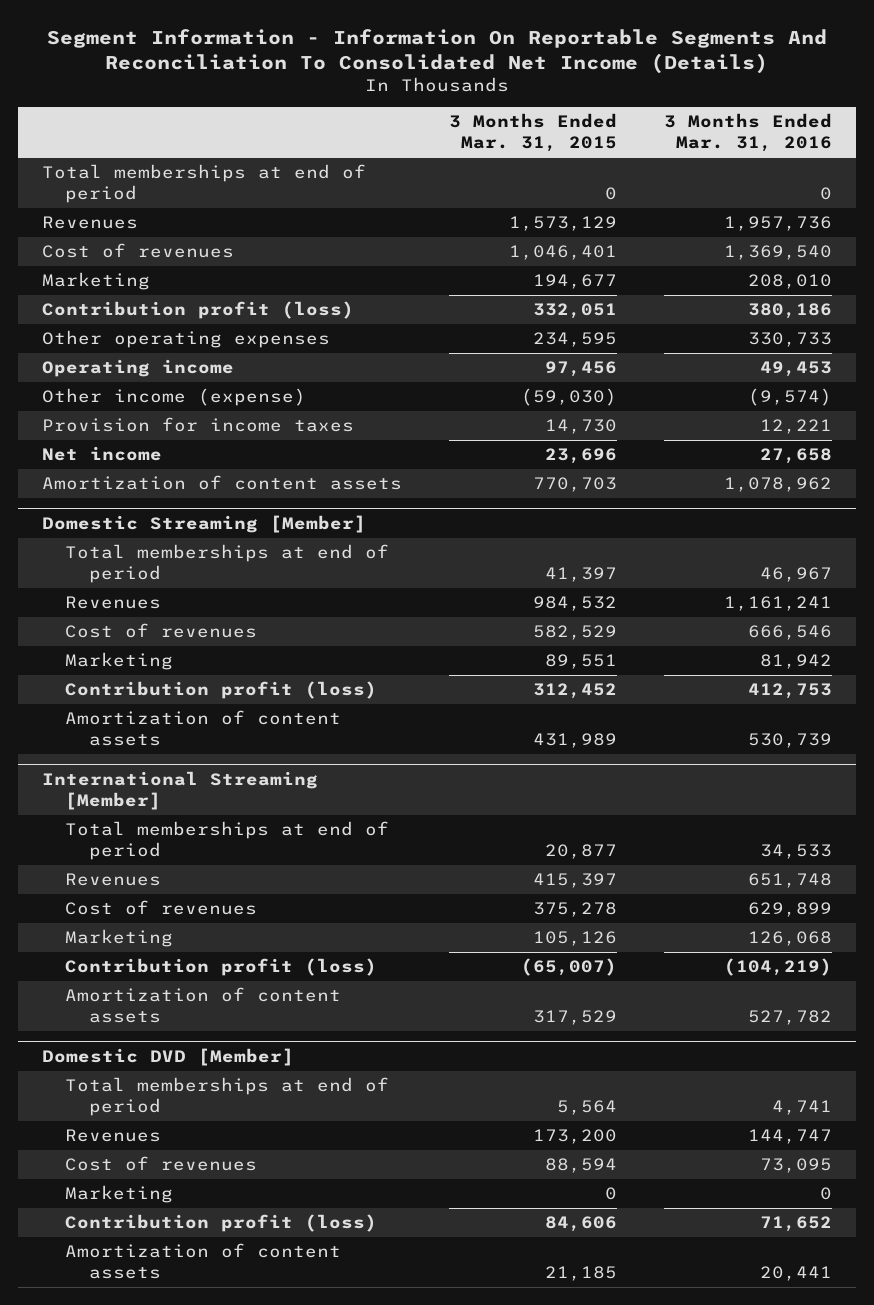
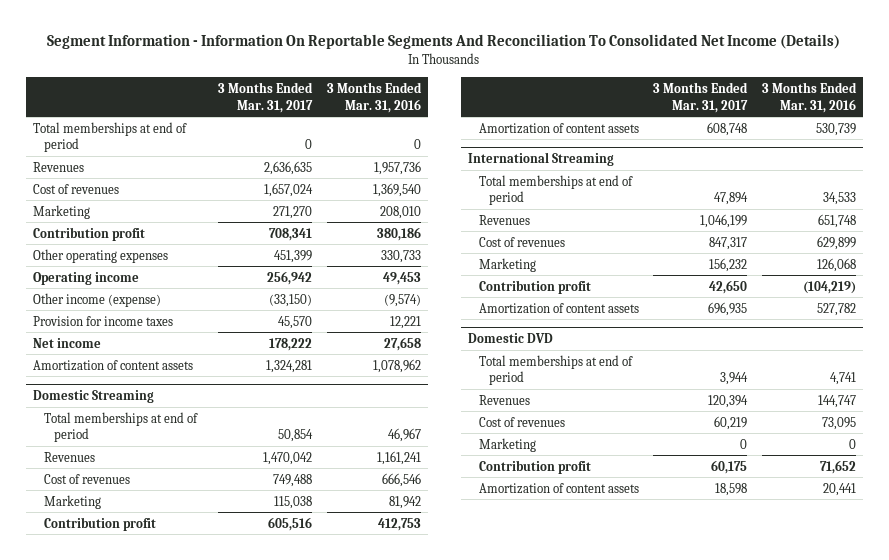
[449,113,618,153] 3 Months Ended Mar. 31, 2015 -> none
none -> [218,81,314,113] 3 Months Ended Mar. 31, 2017
[41,301,354,320] Contribution profit (loss) -> [33,226,146,241] Contribution profit
[41,514,366,533] Domestic Streaming [Member] -> [33,389,155,403] Domestic Streaming
[65,681,378,700] Contribution profit (loss) -> [43,516,156,531] Contribution profit
[41,770,318,810] International Streaming [Member] -> [468,151,615,166] International Streaming
[65,958,378,977] Contribution profit (loss) -> [478,279,591,294] Contribution profit
[41,1047,294,1066] Domestic DVD [Member] -> [468,332,554,343] Domestic DVD
[65,1214,378,1233] Contribution profit (loss) -> [478,459,591,474] Contribution profit

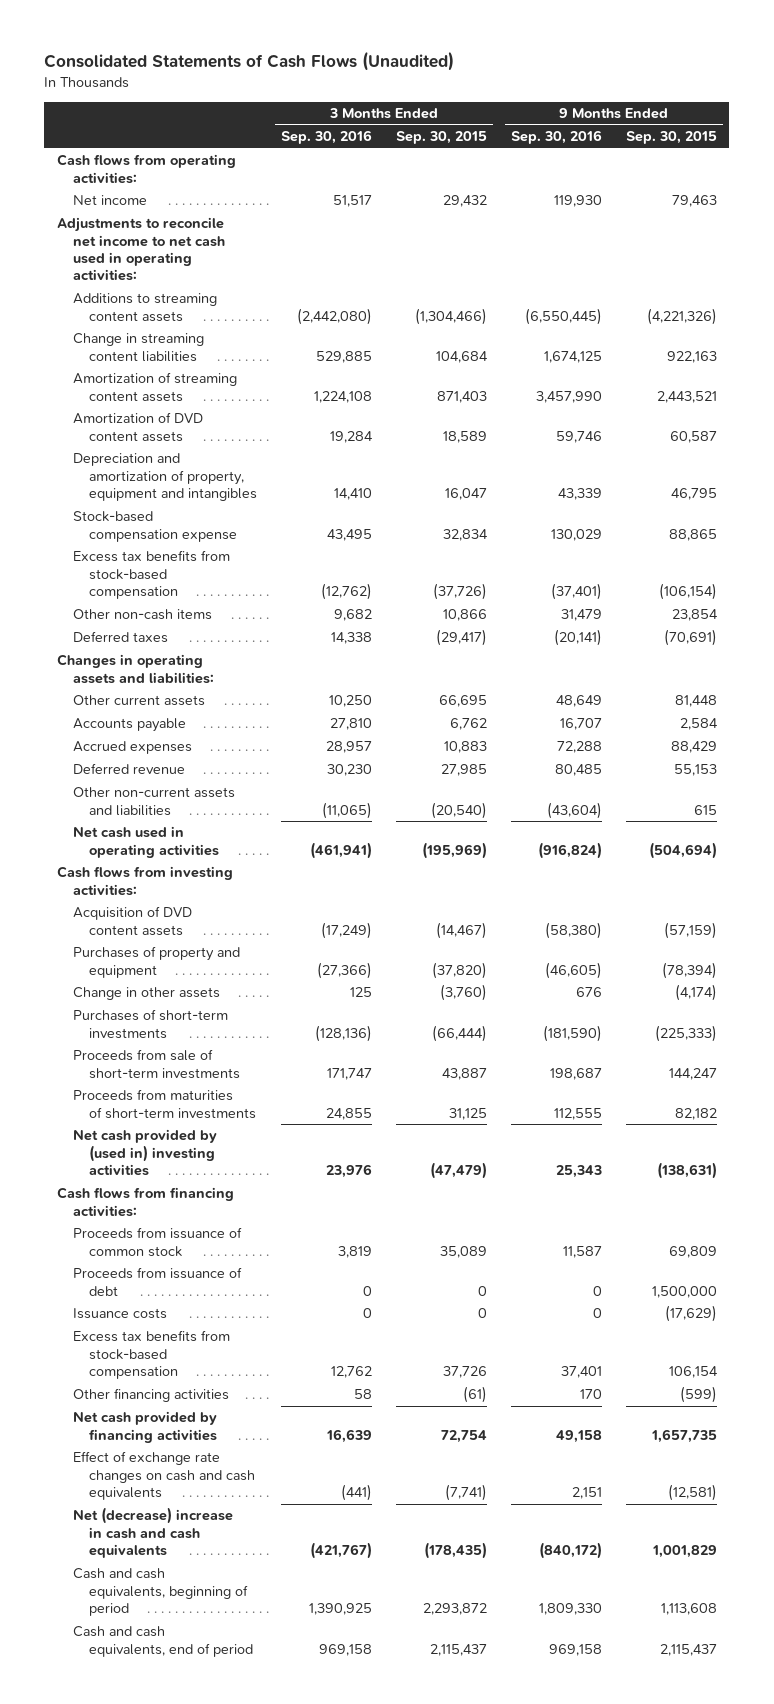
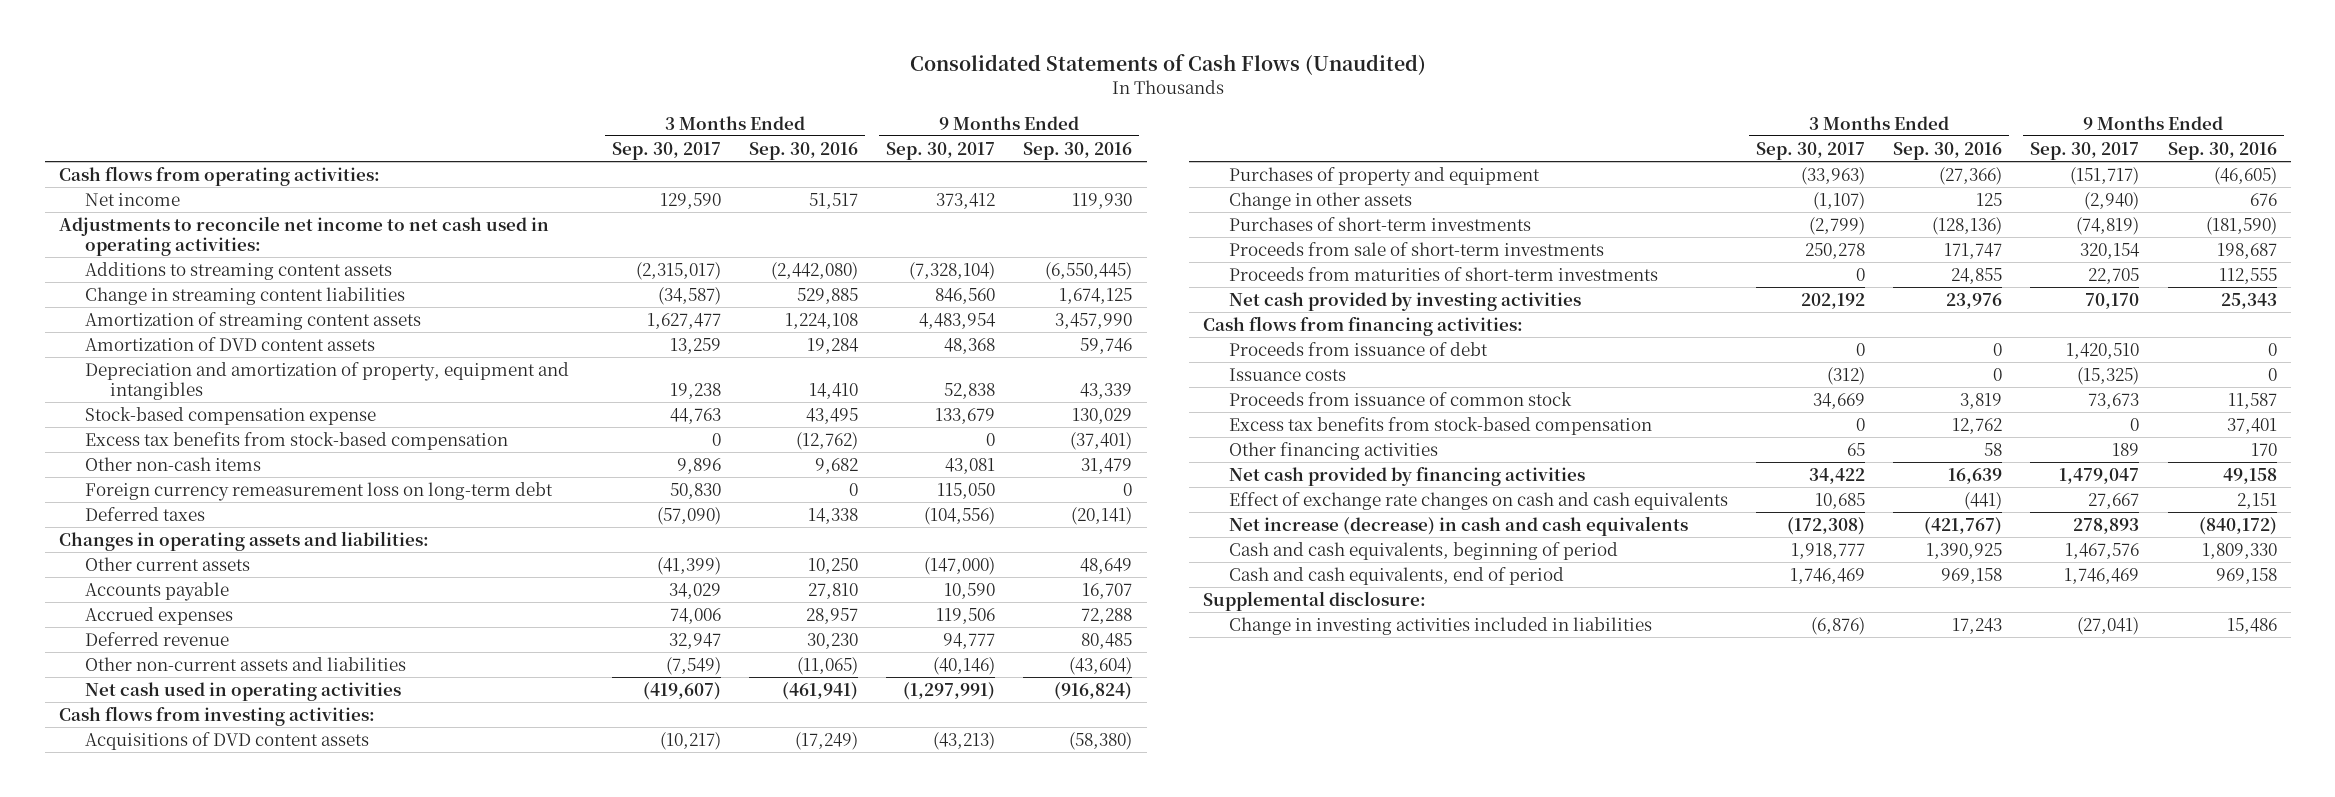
[395,131,487,145] Sep. 30, 2015 -> none
[626,131,718,145] Sep. 30, 2015 -> none
none -> [611,141,721,160] Sep. 30, 2017
none -> [886,141,996,160] Sep. 30, 2017
none -> [84,481,553,501] Foreign currency remeasurement loss on long-term debt
[72,906,192,936] Acquisition of DVD content assets -> [84,731,369,750] Acquisitions of DVD content assets
[72,1129,217,1177] Net cash provided by (used in) investing activities -> [1228,291,1581,311] Net cash provided by investing activities
[72,1227,242,1257] Proceeds from issuance of common stock -> [1228,391,1572,406] Proceeds from issuance of common stock
[72,1507,233,1559] Net (decrease) increase in cash and cash equivalents -> [1228,515,1688,536] Net increase (decrease) in cash and cash equivalents
none -> [1202,590,1426,611] Supplemental disclosure:
none -> [1228,616,1652,635] Change in investing activities included in liabilities

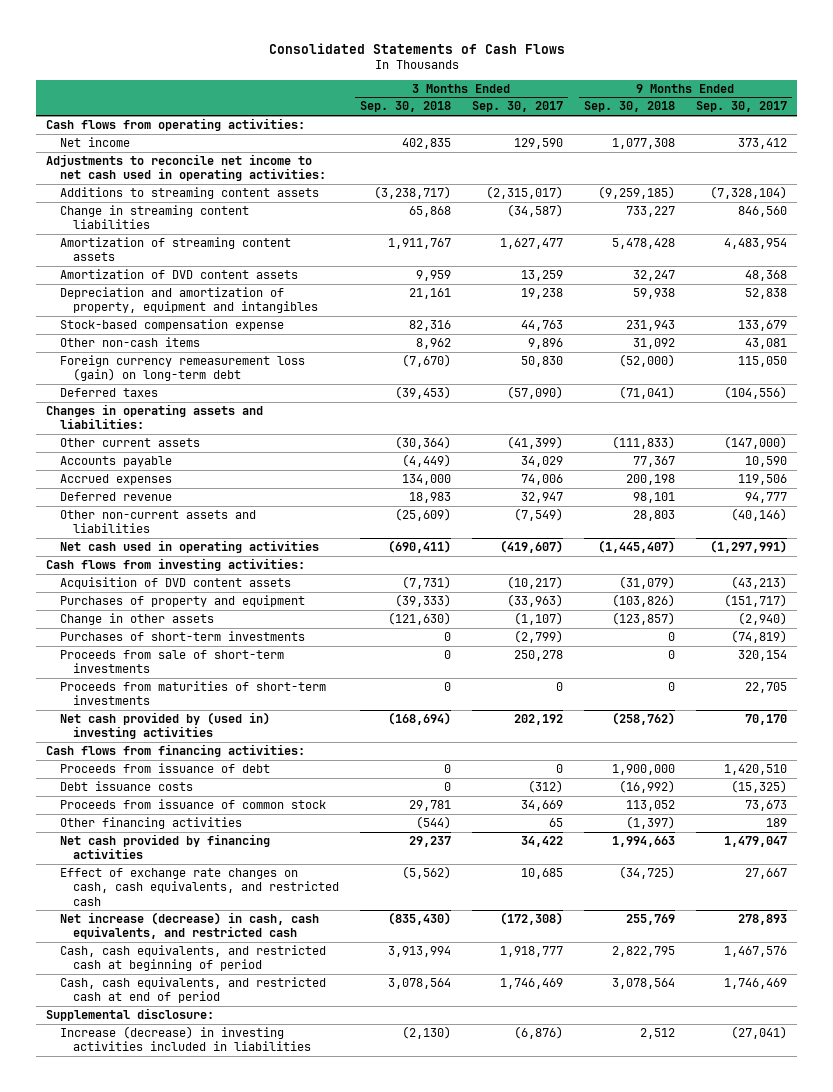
[909,53,1426,75] Consolidated Statements of Cash Flows (Unaudited) -> [268,42,565,54] Consolidated Statements of Cash Flows
[748,141,858,160] Sep. 30, 2016 -> none
[1023,141,1133,160] Sep. 30, 2016 -> none
none -> [359,101,451,113] Sep. 30, 2018
none -> [583,101,675,113] Sep. 30, 2018
[84,431,508,450] Excess tax benefits from stock-based compensation -> none
[84,481,553,501] Foreign currency remeasurement loss on long-term debt -> [59,354,305,382] Foreign currency remeasurement loss (gain) on long-term debt
[84,731,369,750] Acquisitions of DVD content assets -> [59,576,291,589] Acquisition of DVD content assets
[1228,291,1581,311] Net cash provided by investing activities -> [59,711,270,740] Net cash provided by (used in) investing activities
[1228,367,1346,381] Issuance costs -> [59,780,193,791] Debt issuance costs
[1228,416,1652,435] Excess tax benefits from stock-based compensation -> none
[1228,491,1728,510] Effect of exchange rate changes on cash and cash equivalents -> [59,867,339,906] Effect of exchange rate changes on cash, cash equivalents, and restricted cash
[1228,515,1688,536] Net increase (decrease) in cash and cash equivalents -> [59,911,319,940] Net increase (decrease) in cash, cash equivalents, and restricted cash
[1228,541,1618,560] Cash and cash equivalents, beginning of period -> [59,944,326,972] Cash, cash equivalents, and restricted cash at beginning of period
[1228,566,1564,585] Cash and cash equivalents, end of period -> [59,976,326,1004] Cash, cash equivalents, and restricted cash at end of period
[1228,616,1652,635] Change in investing activities included in liabilities -> [59,1025,311,1052] Increase (decrease) in investing activities included in liabilities

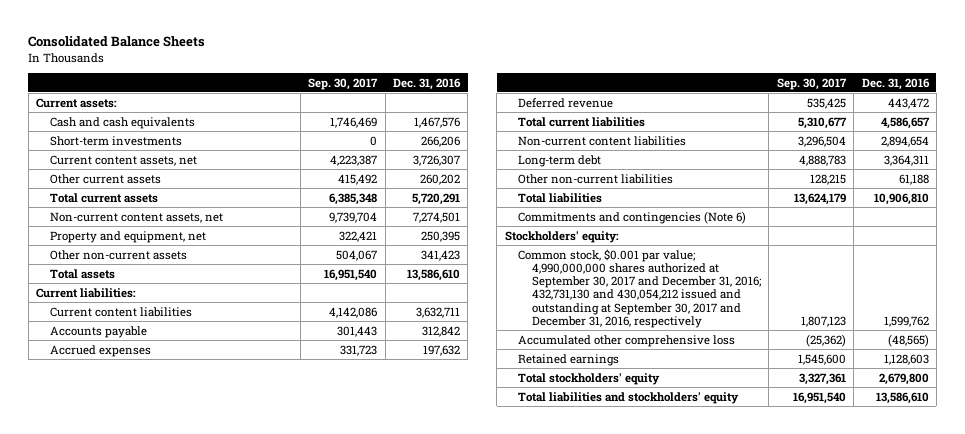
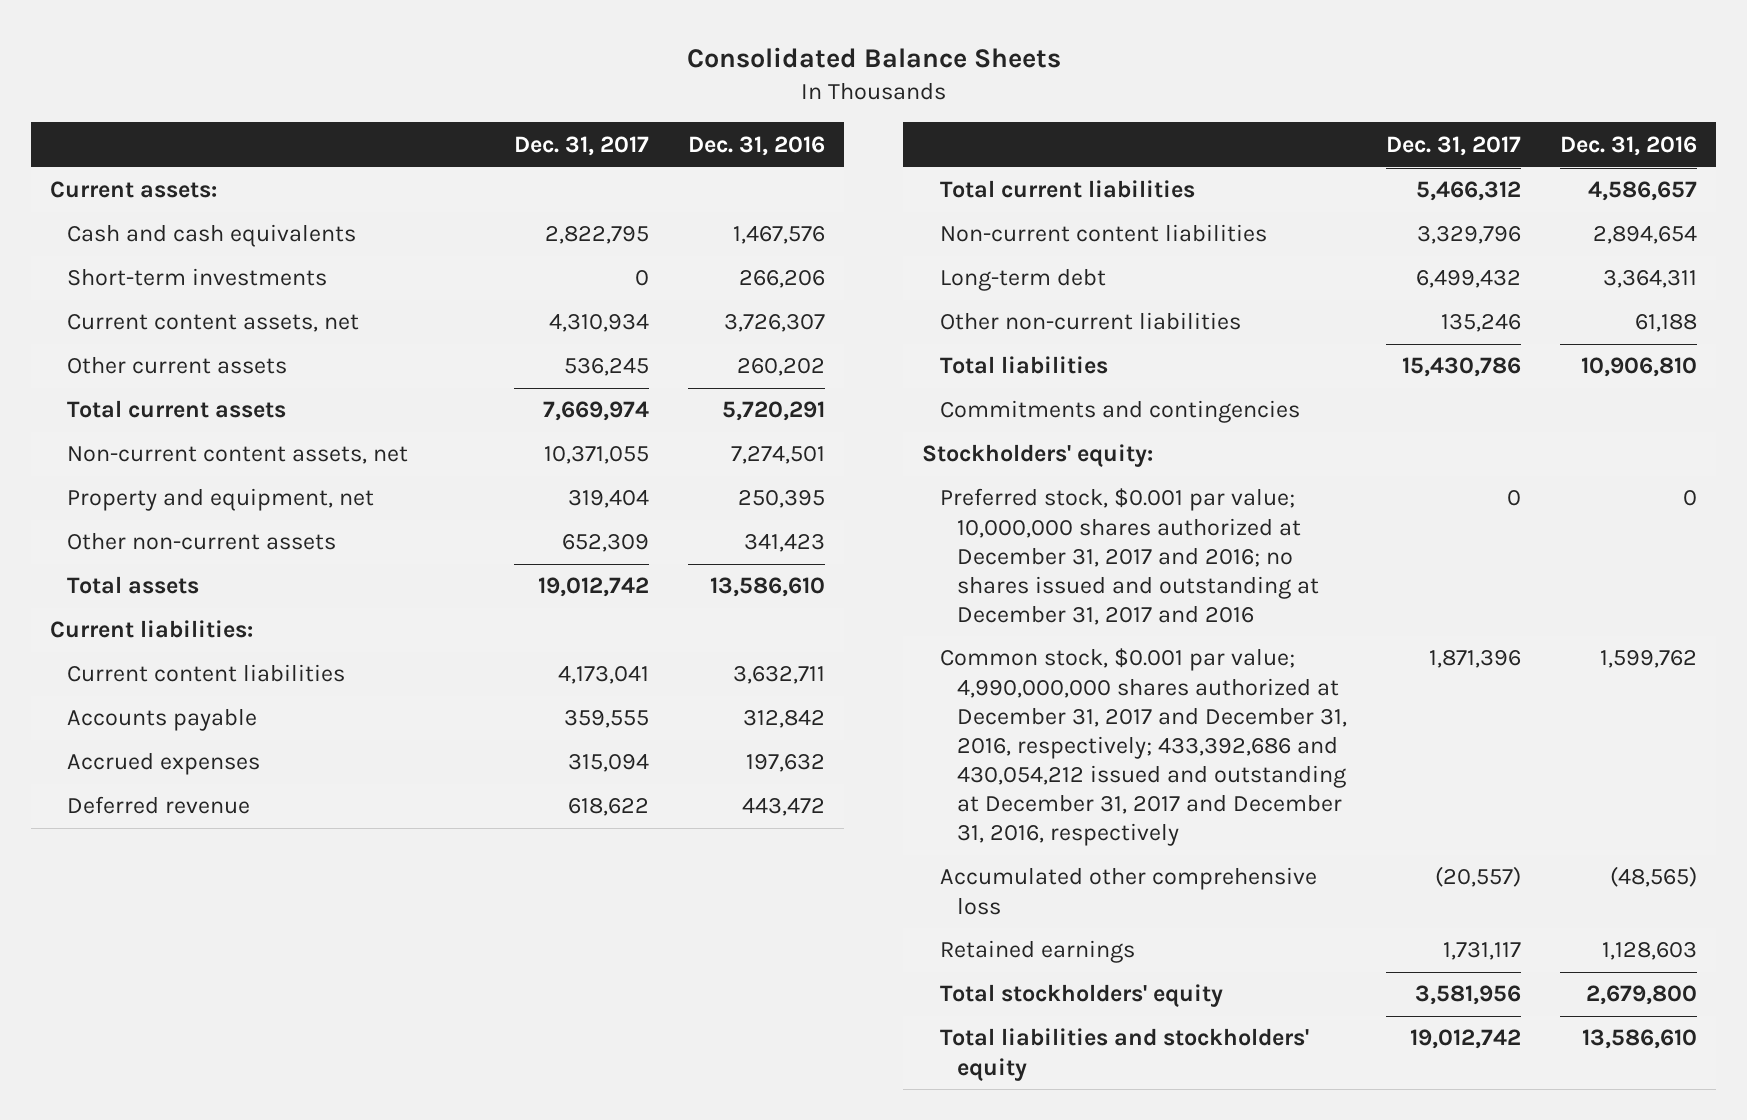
[308,77,379,90] Sep. 30, 2017 -> none
none -> [513,135,649,156] Dec. 31, 2017
[518,210,747,224] Commitments and contingencies (Note 6) -> [939,400,1300,424] Commitments and contingencies
none -> [939,488,1319,625] Preferred stock, $0.001 par value; 10,000,000 shares authorized at December 31, 2017 and 2016; no shares issued and outstanding at December 31, 2017 and 2016
[518,248,761,328] Common stock, $0.001 par value; 4,990,000,000 shares authorized at September 30, 2017 and December 31, 2016; 432,731,130 and 430,054,212 issued and outstanding at September 30, 2017 and December 31, 2016, respectively -> [939,648,1347,846] Common stock, $0.001 par value; 4,990,000,000 shares authorized at December 31, 2017 and December 31, 2016, respectively; 433,392,686 and 430,054,212 issued and outstanding at December 31, 2017 and December 31, 2016, respectively

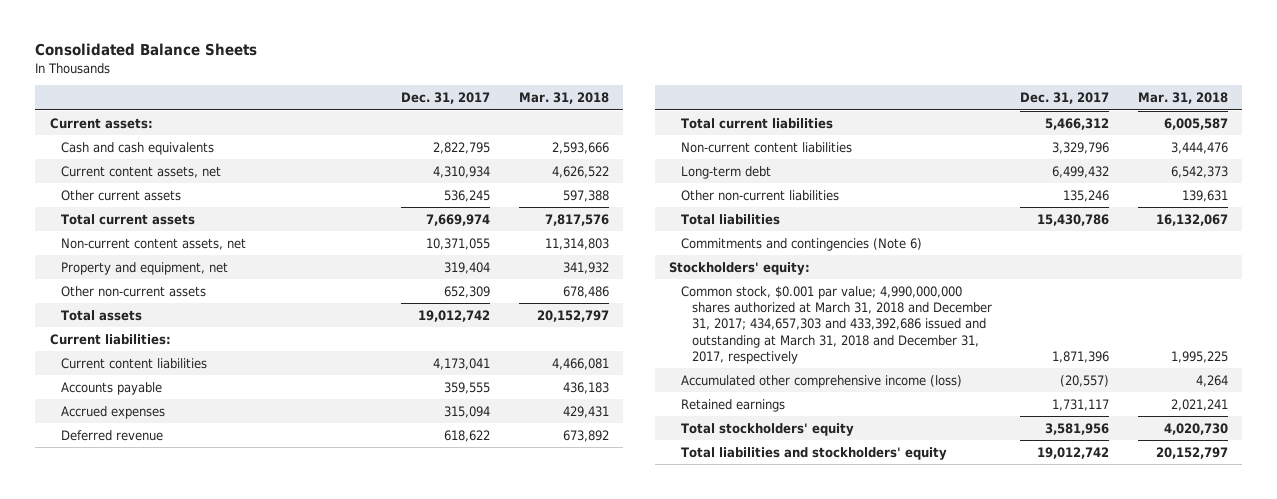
[687,135,825,156] Dec. 31, 2016 -> none
none -> [518,92,609,105] Mar. 31, 2018
[67,268,328,287] Short-term investments -> none
[939,400,1300,424] Commitments and contingencies -> [680,237,922,251] Commitments and contingencies (Note 6)
[939,488,1319,625] Preferred stock, $0.001 par value; 10,000,000 shares authorized at December 31, 2017 and 2016; no shares issued and outstanding at December 31, 2017 and 2016 -> none
[939,648,1347,846] Common stock, $0.001 par value; 4,990,000,000 shares authorized at December 31, 2017 and December 31, 2016, respectively; 433,392,686 and 430,054,212 issued and outstanding at December 31, 2017 and December 31, 2016, respectively -> [680,285,993,364] Common stock, $0.001 par value; 4,990,000,000 shares authorized at March 31, 2018 and December 31, 2017; 434,657,303 and 433,392,686 issued and outstanding at March 31, 2018 and December 31, 2017, respectively
[939,867,1317,915] Accumulated other comprehensive loss -> [680,374,962,388] Accumulated other comprehensive income (loss)

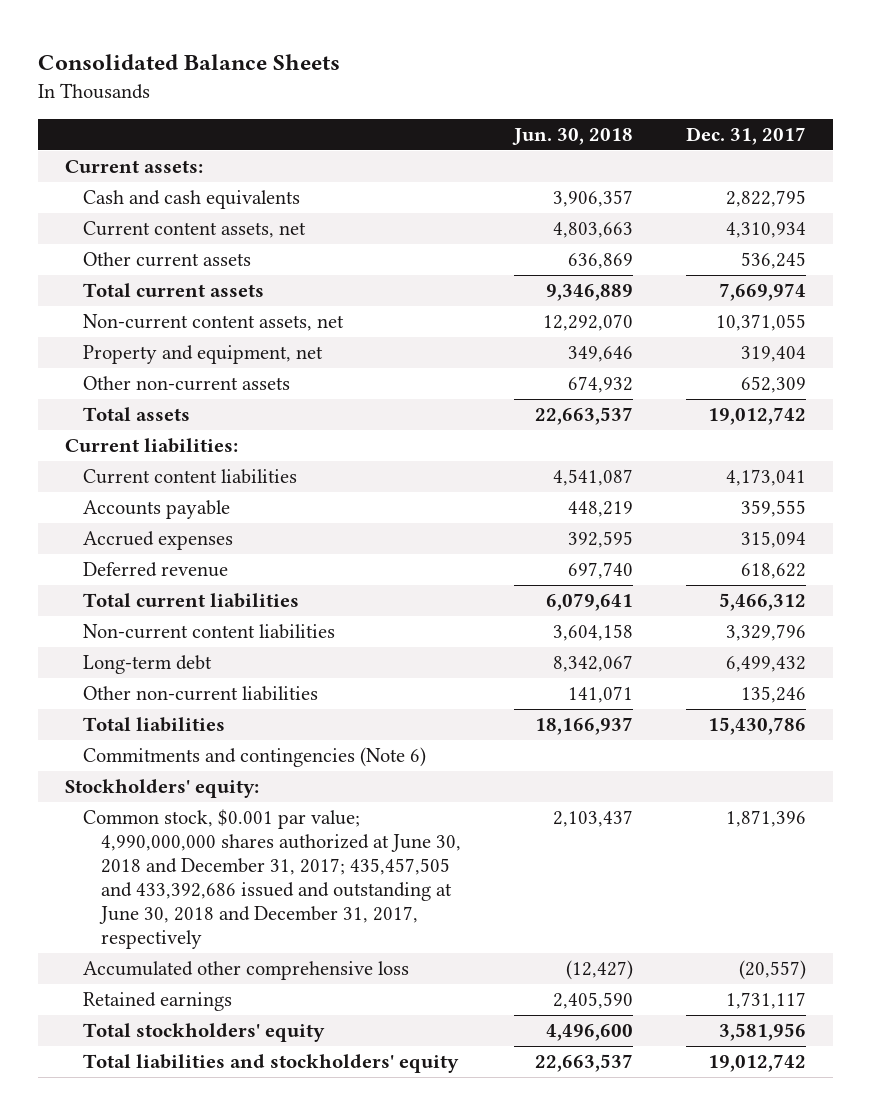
[518,92,609,105] Mar. 31, 2018 -> none
none -> [512,127,634,145] Jun. 30, 2018
[680,285,993,364] Common stock, $0.001 par value; 4,990,000,000 shares authorized at March 31, 2018 and December 31, 2017; 434,657,303 and 433,392,686 issued and outstanding at March 31, 2018 and December 31, 2017, respectively -> [82,809,461,949] Common stock, $0.001 par value; 4,990,000,000 shares authorized at June 30, 2018 and December 31, 2017; 435,457,505 and 433,392,686 issued and outstanding at June 30, 2018 and December 31, 2017, respectively
[680,374,962,388] Accumulated other comprehensive income (loss) -> [82,961,409,981] Accumulated other comprehensive loss

